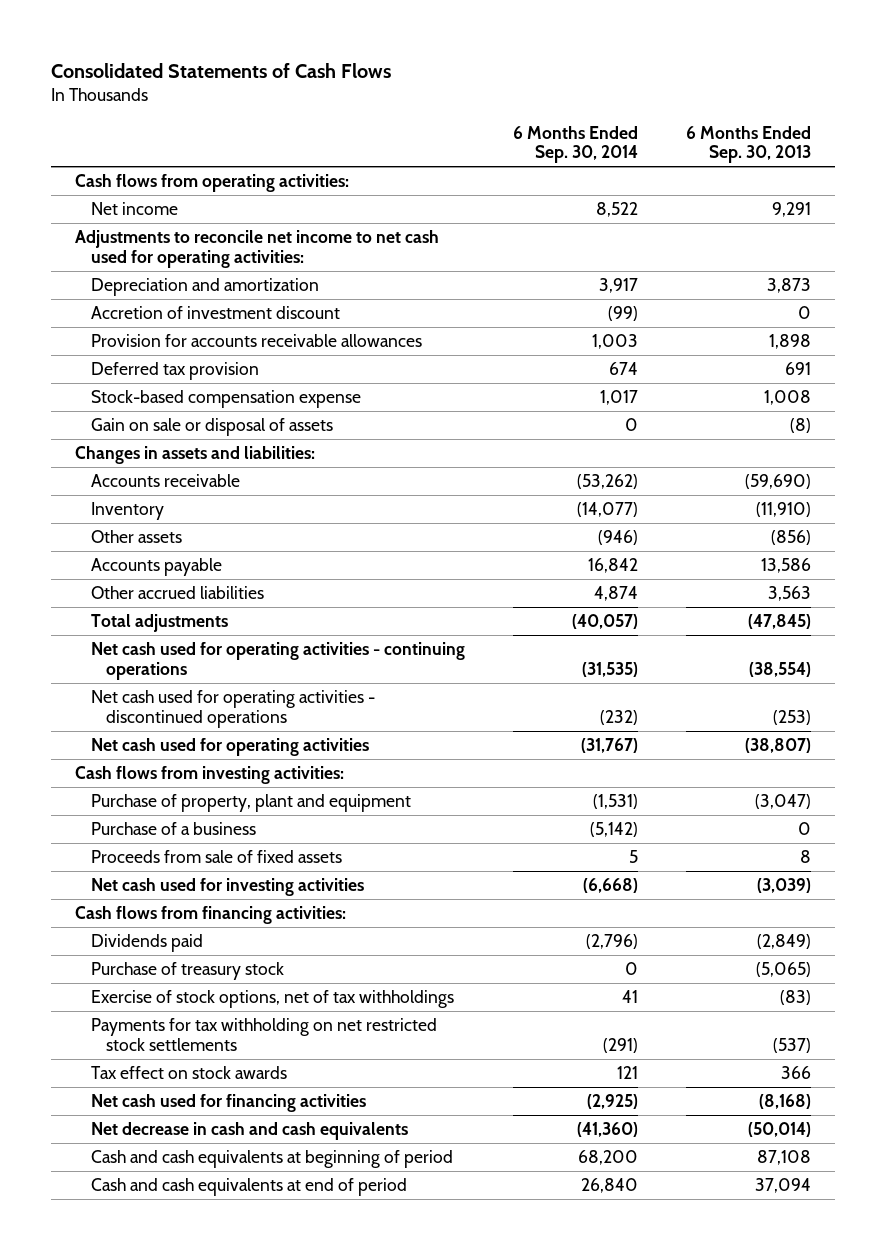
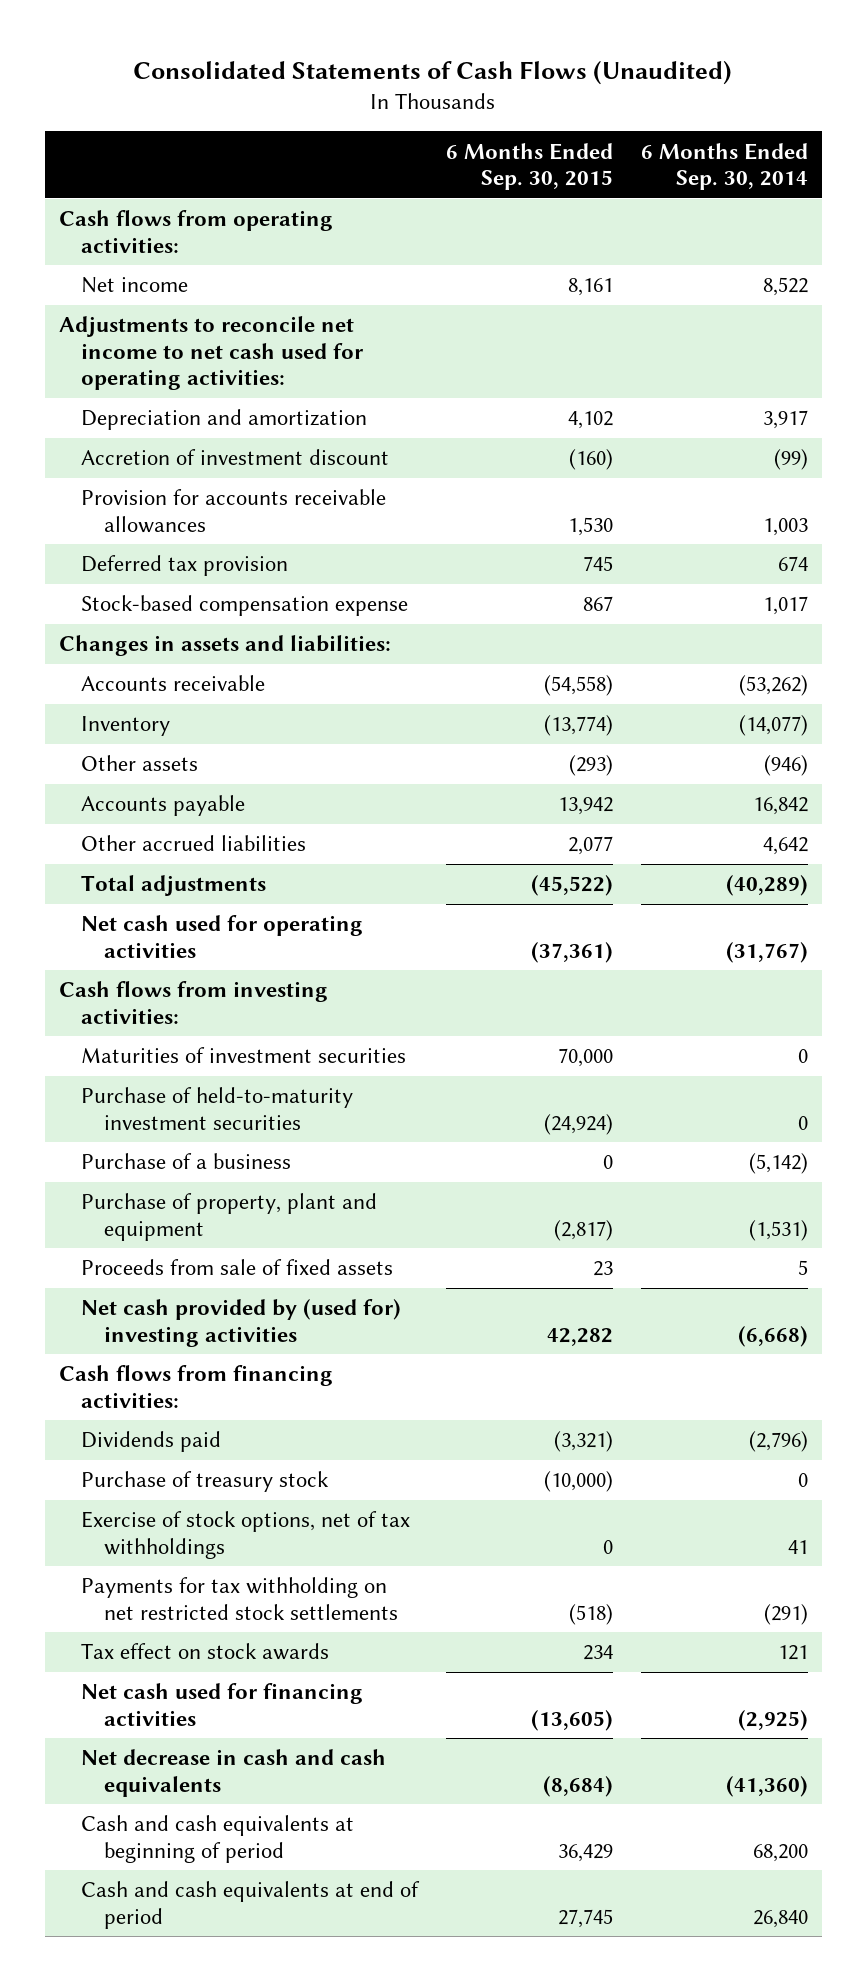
[50,62,391,78] Consolidated Statements of Cash Flows -> [133,60,733,86] Consolidated Statements of Cash Flows (Unaudited)
[685,125,811,164] 6 Months Ended Sep. 30, 2013 -> none
none -> [446,142,614,191] 6 Months Ended Sep. 30, 2015
[90,418,333,437] Gain on sale or disposal of assets -> none
[90,642,465,681] Net cash used for operating activities - continuing operations -> none
[90,690,375,729] Net cash used for operating activities - discontinued operations -> none
[593,586,638,602] 4,874 -> [763,837,809,856] 4,642
[571,614,638,630] (40,057) -> [726,875,809,897] (40,289)
none -> [81,1047,407,1064] Maturities of investment securities
none -> [81,1087,354,1130] Purchase of held-to-maturity investment securities
[90,794,411,813] Purchase of property, plant and equipment -> [81,1193,378,1241] Purchase of property, plant and equipment
[90,878,364,897] Net cash used for investing activities -> [81,1299,402,1347] Net cash provided by (used for) investing activities

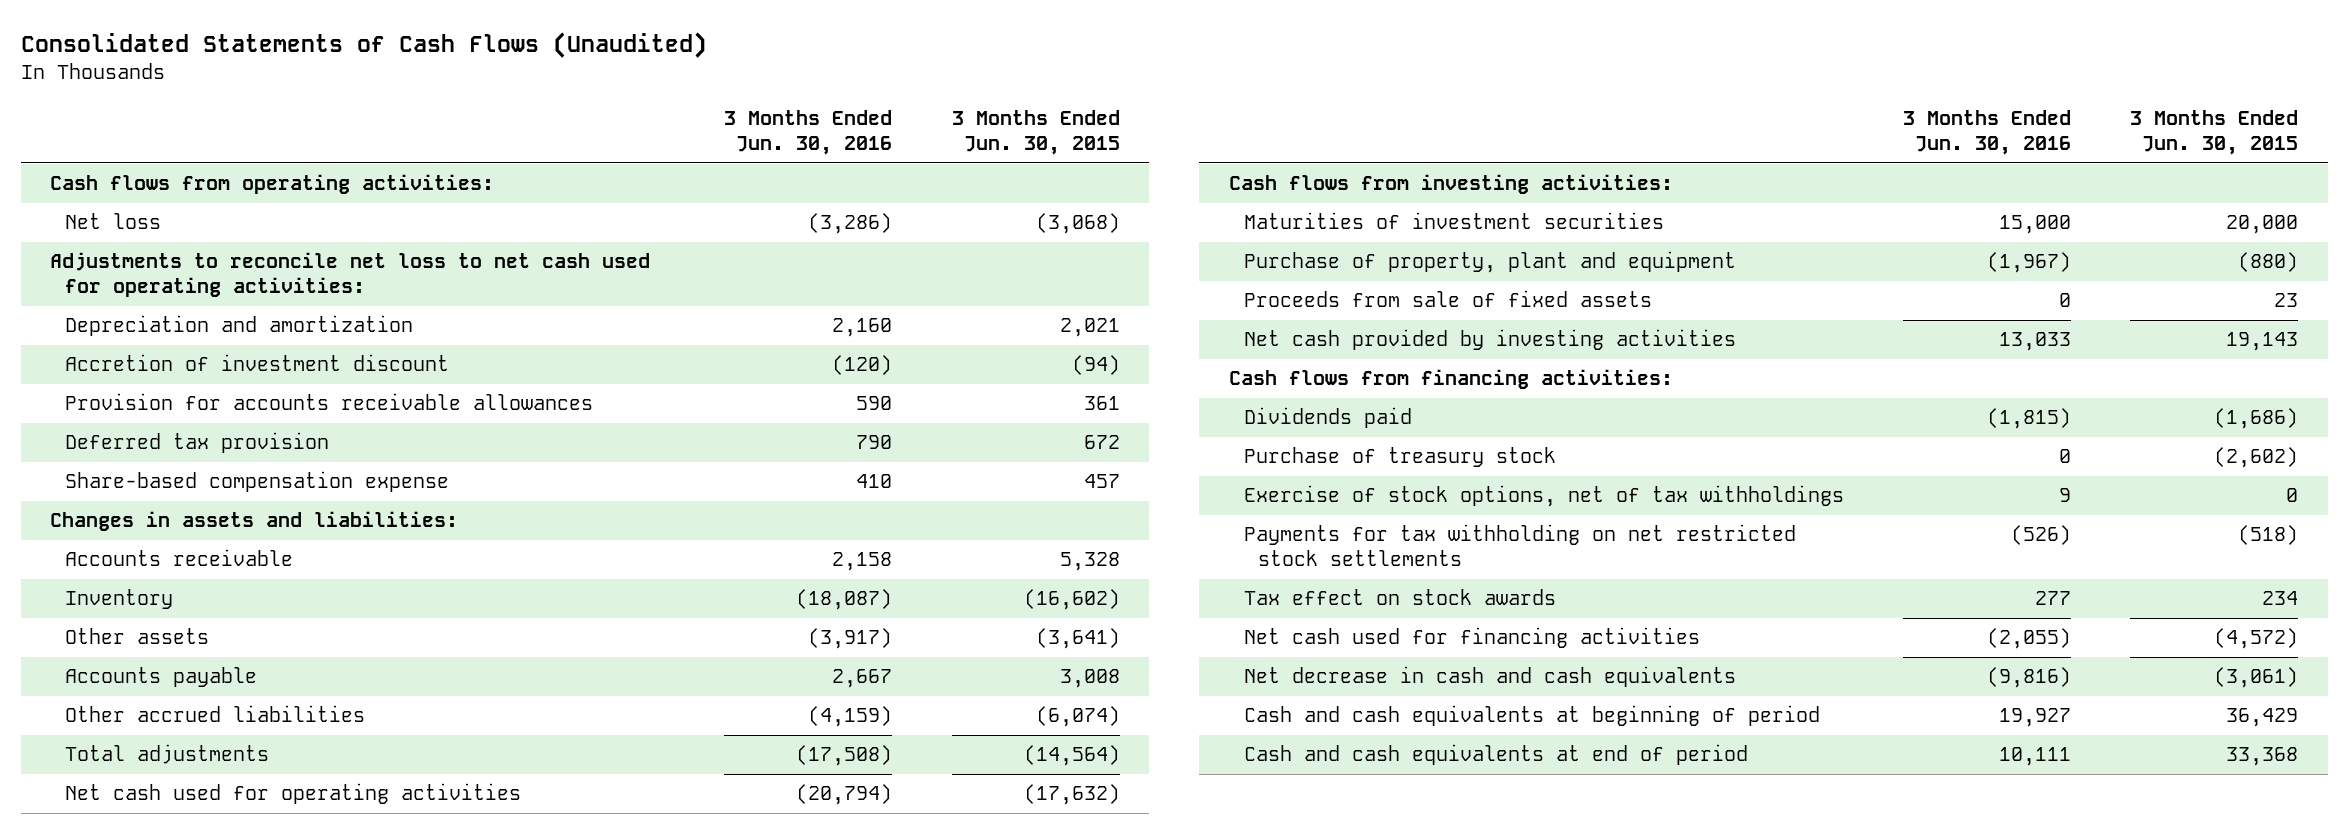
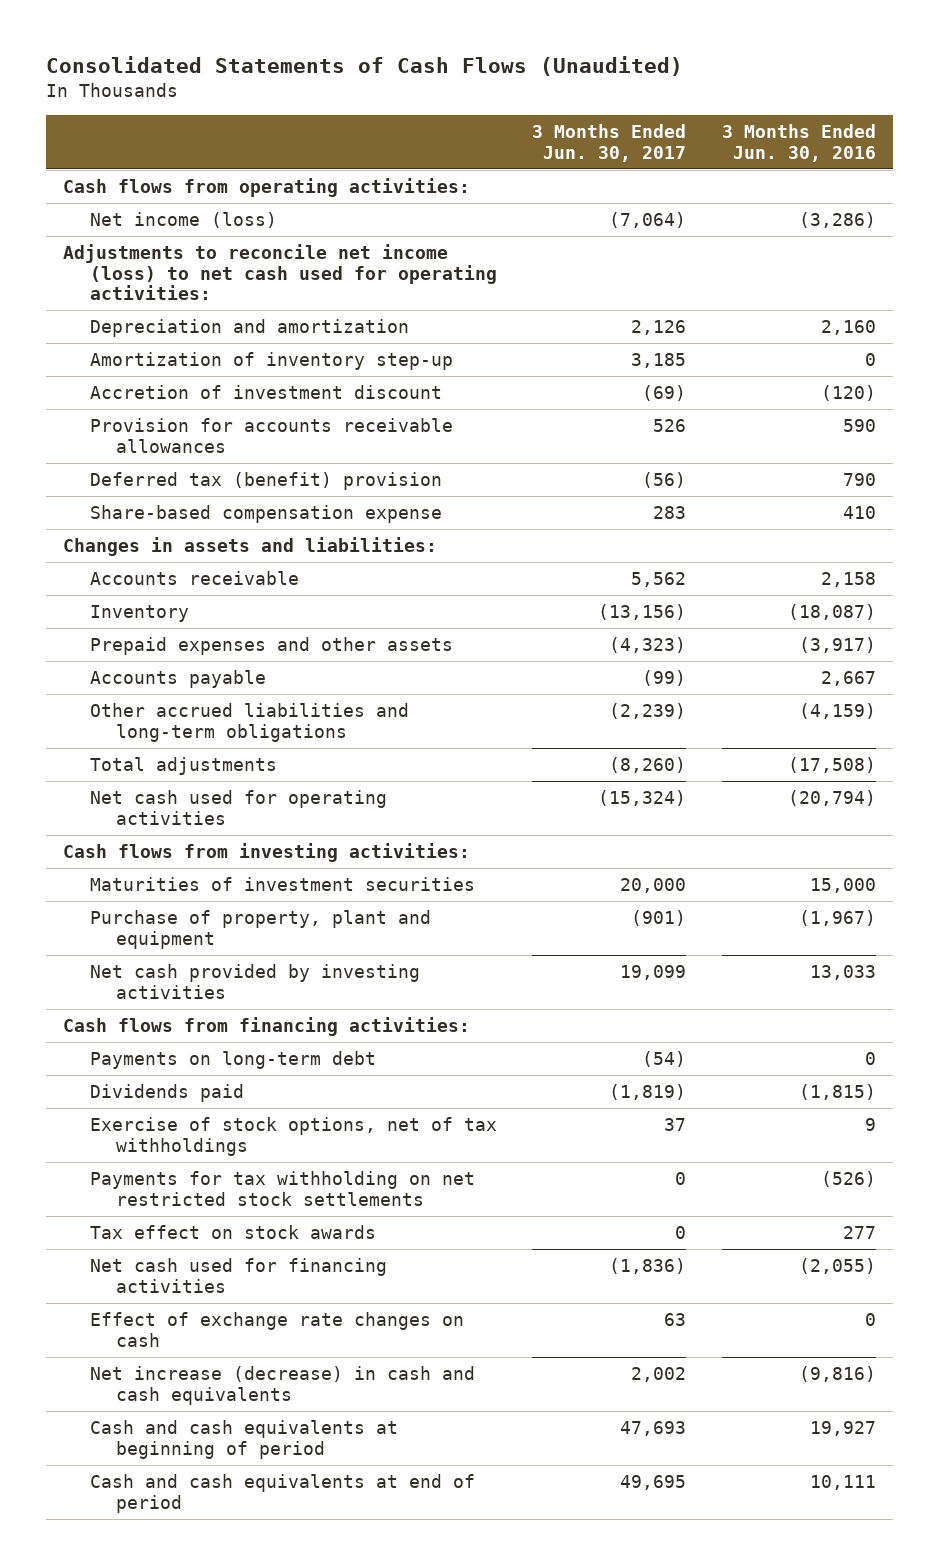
[951,110,1120,156] 3 Months Ended Jun. 30, 2015 -> none
none -> [532,124,687,162] 3 Months Ended Jun. 30, 2017
[65,213,162,230] Net loss -> [89,212,277,229] Net income (loss)
[50,252,651,298] Adjustments to reconcile net loss to net cash used for operating activities: -> [63,244,497,301] Adjustments to reconcile net income (loss) to net cash used for operating activities:
none -> [89,352,453,371] Amortization of inventory step-up
[65,432,330,454] Deferred tax provision -> [89,472,442,491] Deferred tax (benefit) provision
[65,628,210,645] Other assets -> [89,637,453,656] Prepaid expenses and other assets
[65,705,366,723] Other accrued liabilities -> [89,703,409,742] Other accrued liabilities and long-term obligations
[1243,290,1652,308] Proceeds from sale of fixed assets -> none
none -> [89,1051,376,1070] Payments on long-term debt
[1243,447,1556,468] Purchase of treasury stock -> none
none -> [89,1312,464,1347] Effect of exchange rate changes on cash
[1243,666,1736,688] Net decrease in cash and cash equivalents -> [89,1366,475,1405] Net increase (decrease) in cash and cash equivalents

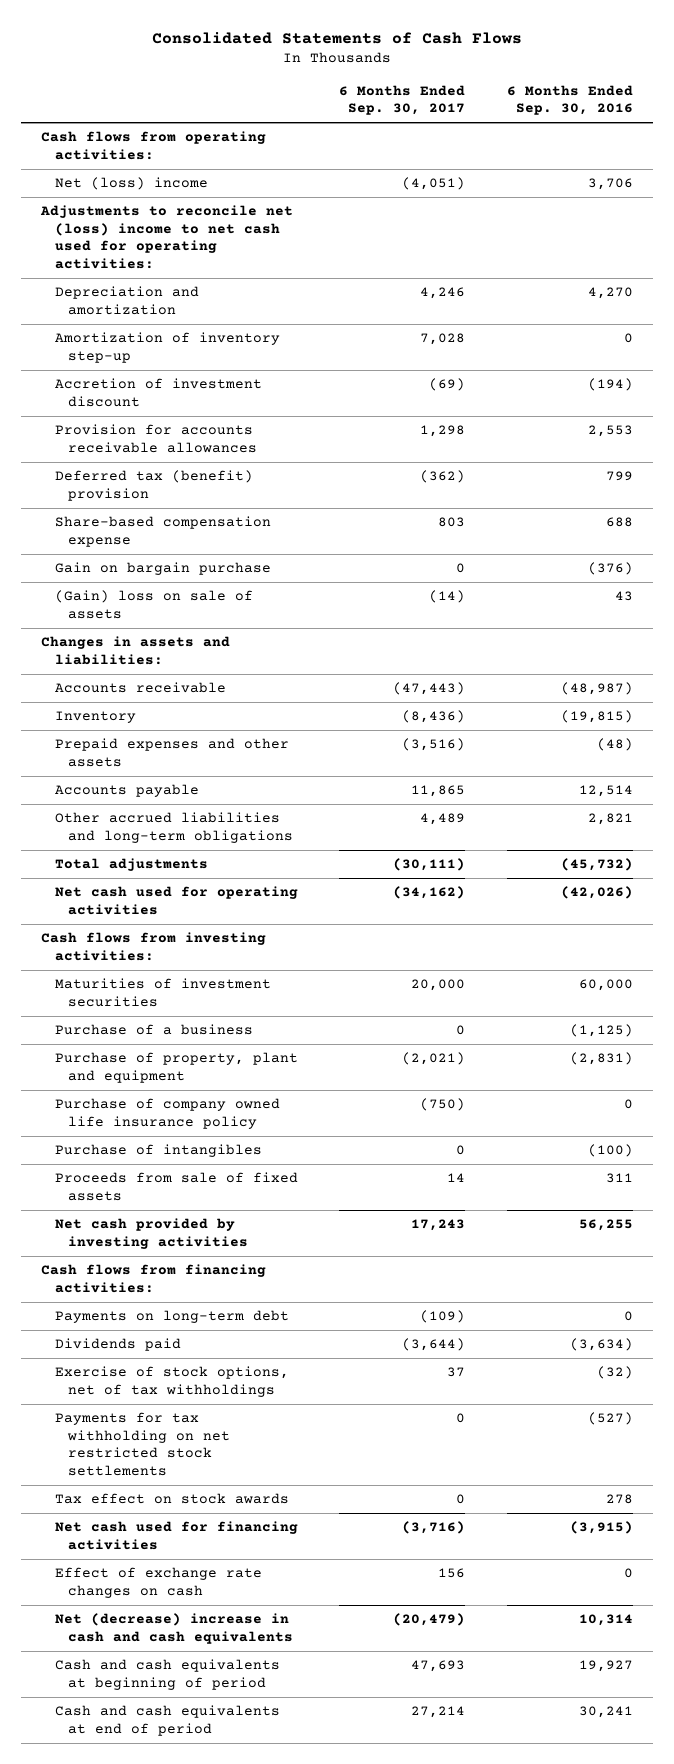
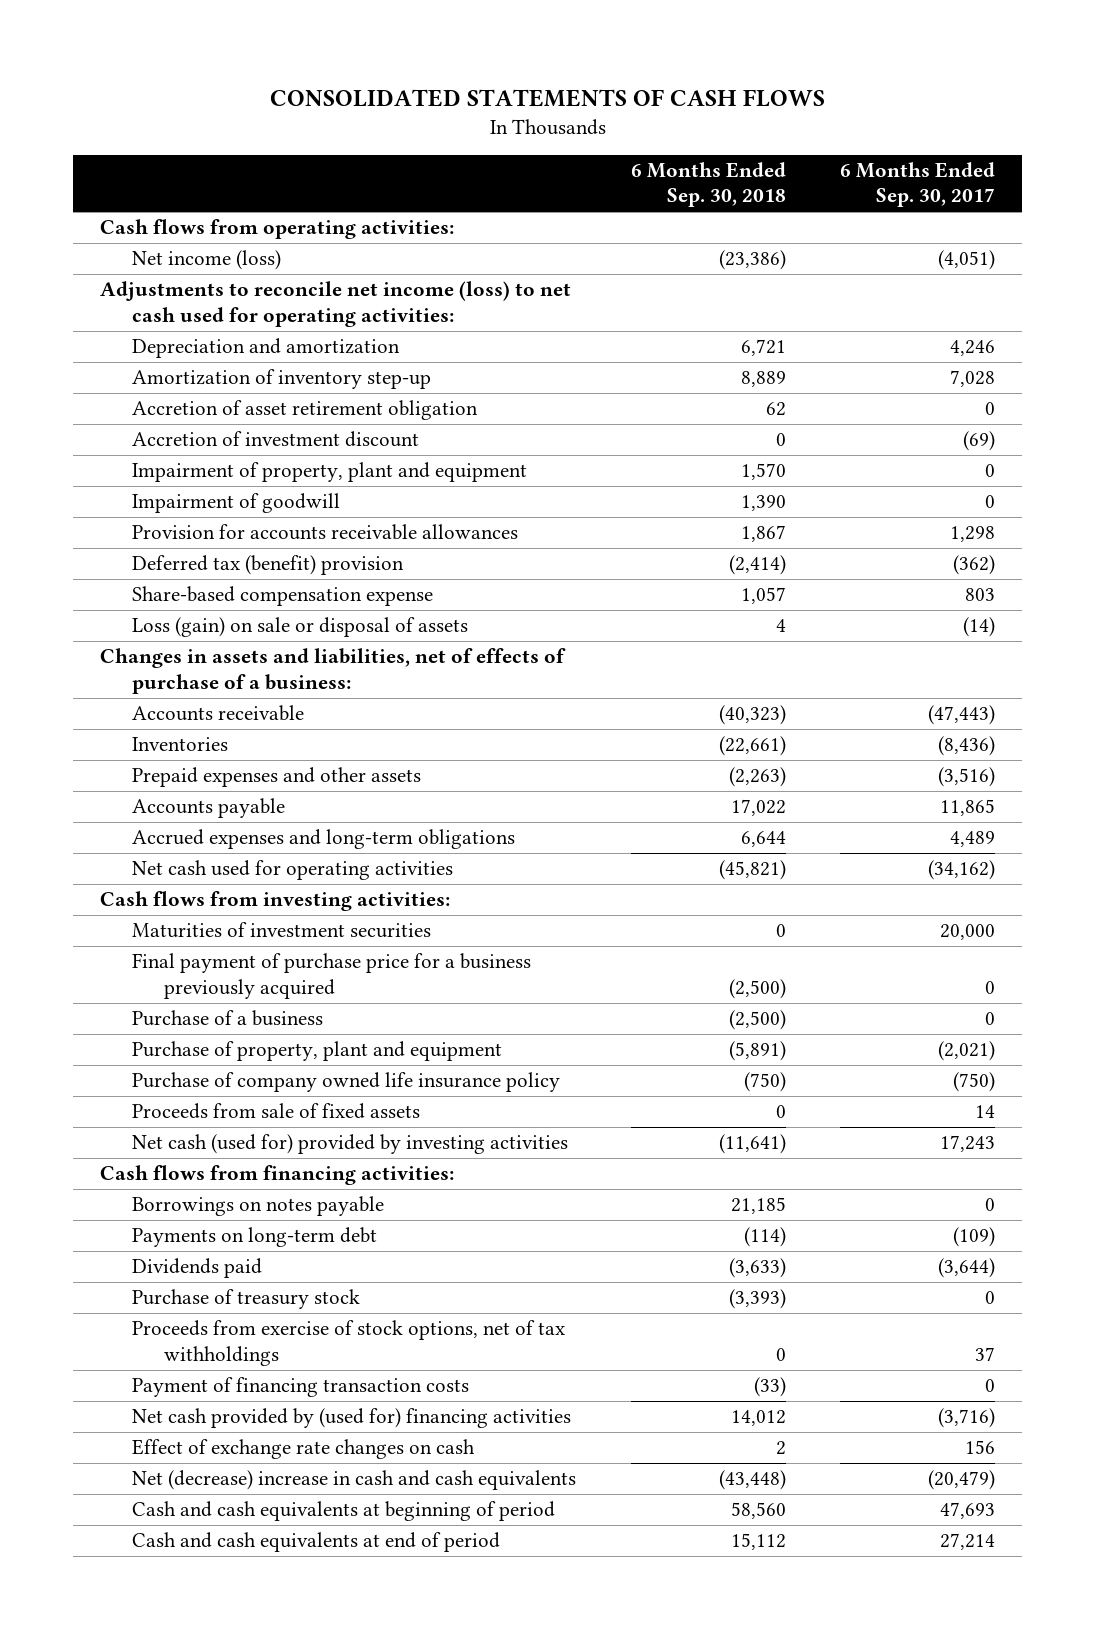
[151,31,522,44] Consolidated Statements of Cash Flows -> [269,88,825,107] CONSOLIDATED STATEMENTS OF CASH FLOWS
[506,84,633,116] 6 Months Ended Sep. 30, 2016 -> none
none -> [630,162,786,208] 6 Months Ended Sep. 30, 2018
[54,177,208,191] Net (loss) income -> [132,250,282,271] Net income (loss)
[40,205,294,269] Adjustments to reconcile net (loss) income to net cash used for operating activities: -> [100,281,572,327] Adjustments to reconcile net income (loss) to net cash used for operating activities:
none -> [132,400,479,421] Accretion of asset retirement obligation
none -> [132,462,528,483] Impairment of property, plant and equipment
none -> [132,493,341,514] Impairment of goodwill
[54,562,271,576] Gain on bargain purchase -> none
[54,590,253,619] (Gain) loss on sale of assets -> [132,617,469,638] Loss (gain) on sale or disposal of assets
[41,636,231,665] Changes in assets and liabilities: -> [100,648,567,694] Changes in assets and liabilities, net of effects of purchase of a business:
[54,711,136,724] Inventory -> [132,737,229,752] Inventories
[54,858,208,872] Total adjustments -> none
[54,812,293,843] Other accrued liabilities and long-term obligations -> [132,829,516,850] Accrued expenses and long-term obligations
none -> [132,953,532,999] Final payment of purchase price for a business previously acquired
[54,1144,262,1158] Purchase of intangibles -> none
[54,1218,248,1249] Net cash provided by investing activities -> [132,1134,569,1155] Net cash (used for) provided by investing activities
none -> [132,1196,385,1217] Borrowings on notes payable
[54,1412,230,1476] Payments for tax withholding on net restricted stock settlements -> none
[54,1493,289,1505] Tax effect on stock awards -> none
none -> [132,1289,361,1310] Purchase of treasury stock
[54,1366,289,1397] Exercise of stock options, net of tax withholdings -> [132,1320,566,1366] Proceeds from exercise of stock options, net of tax withholdings
none -> [132,1377,470,1398] Payment of financing transaction costs
[54,1521,298,1550] Net cash used for financing activities -> [132,1408,572,1429] Net cash provided by (used for) financing activities

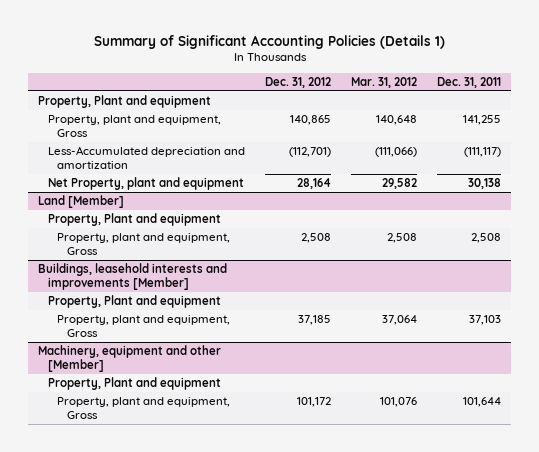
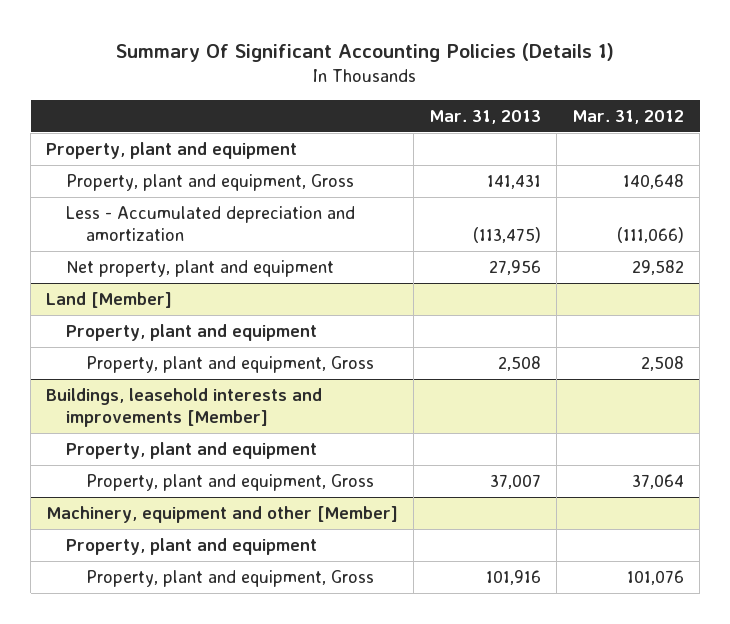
[93,34,445,49] Summary of Significant Accounting Policies (Details 1) -> [116,43,615,63] Summary Of Significant Accounting Policies (Details 1)
[264,76,331,88] Dec. 31, 2012 -> none
[437,76,502,88] Dec. 31, 2011 -> none
none -> [429,110,542,125] Mar. 31, 2013
[37,94,211,108] Property, Plant and equipment -> [46,141,298,159] Property, plant and equipment
[47,145,245,169] Less-Accumulated depreciation and amortization -> [66,205,356,242] Less - Accumulated depreciation and amortization
[47,176,244,190] Net Property, plant and equipment -> [66,259,335,277] Net property, plant and equipment
[47,212,221,226] Property, Plant and equipment -> [66,323,318,341] Property, plant and equipment
[47,294,221,308] Property, Plant and equipment -> [66,441,318,459] Property, plant and equipment
[47,376,221,390] Property, Plant and equipment -> [66,537,318,555] Property, plant and equipment

